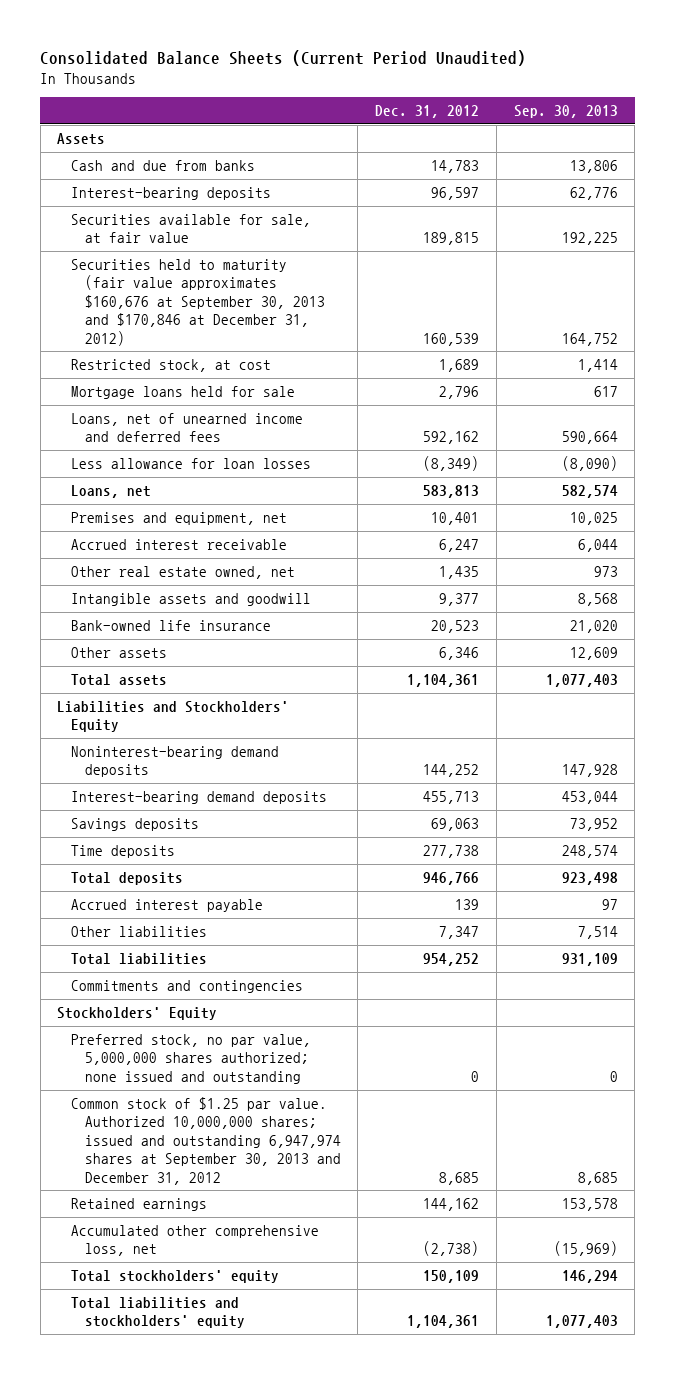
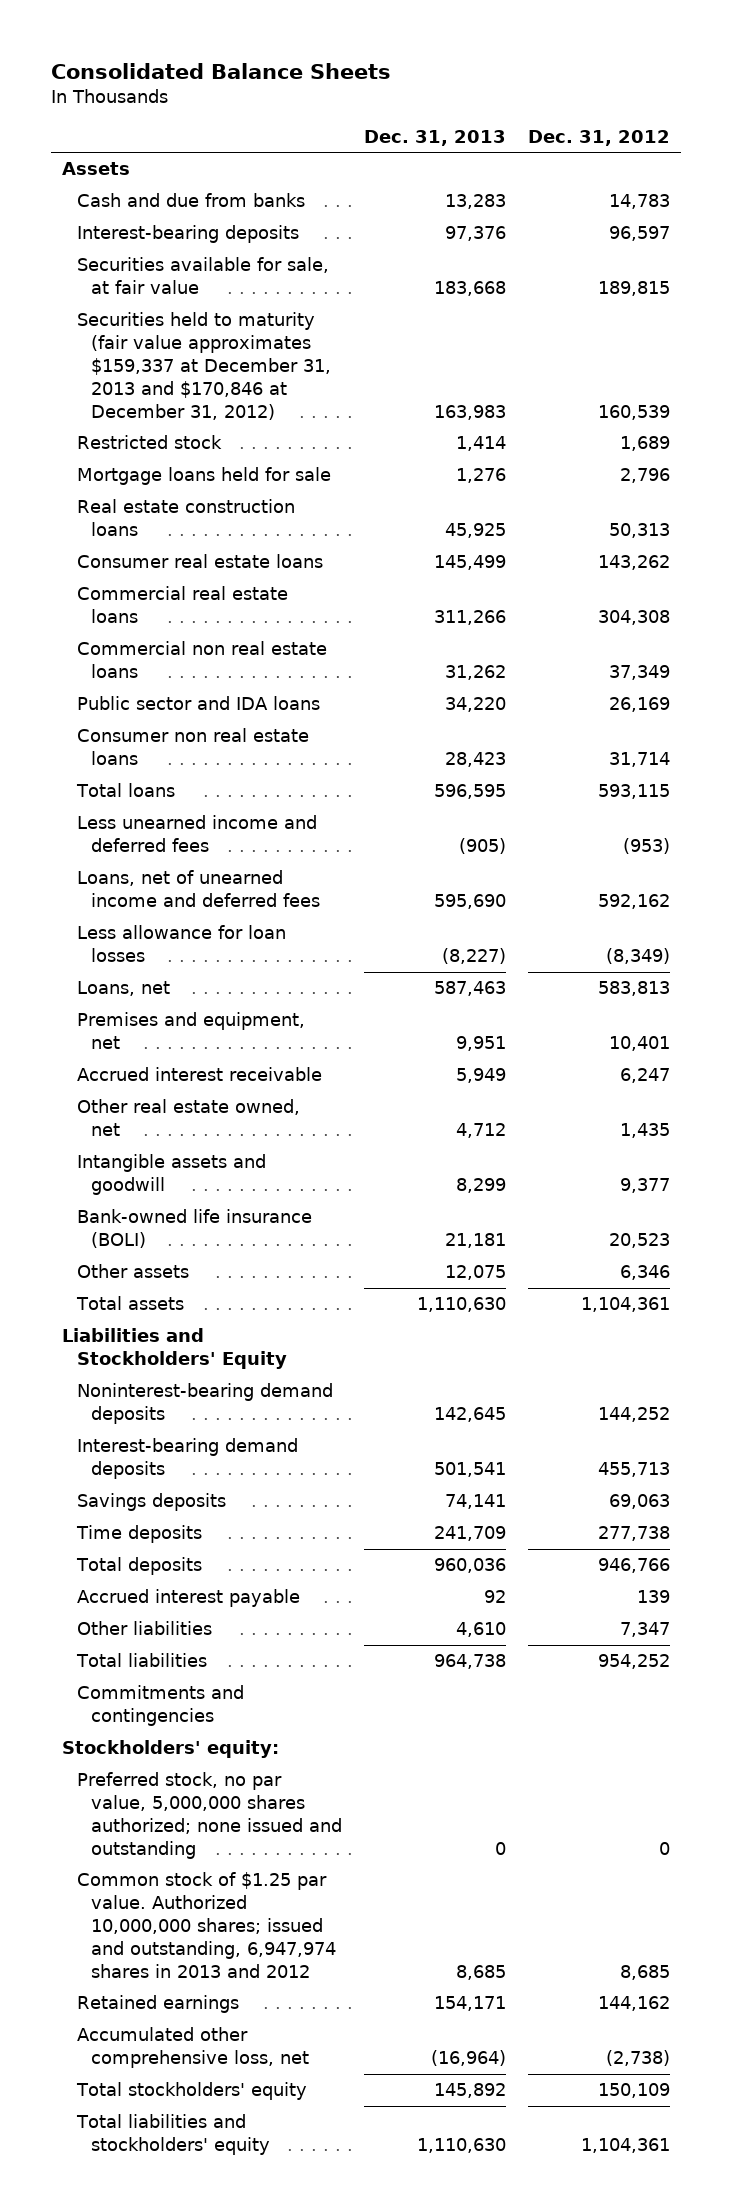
[40,49,527,66] Consolidated Balance Sheets (Current Period Unaudited) -> [50,62,391,79] Consolidated Balance Sheets
[513,105,618,119] Sep. 30, 2013 -> none
none -> [364,129,507,146] Dec. 31, 2013
[71,258,325,346] Securities held to maturity (fair value approximates $160,676 at September 30, 2013 and $170,846 at December 31, 2012) -> [76,312,332,421] Securities held to maturity (fair value approximates $159,337 at December 31, 2013 and $170,846 at December 31, 2012)
[71,358,272,372] Restricted stock, at cost -> [76,435,222,450] Restricted stock
none -> [76,499,295,537] Real estate construction loans
none -> [76,554,323,569] Consumer real estate loans
none -> [76,586,288,624] Commercial real estate loans
none -> [76,641,327,679] Commercial non real estate loans
none -> [76,696,320,711] Public sector and IDA loans
none -> [76,728,309,766] Consumer non real estate loans
none -> [75,783,175,798] Total loans
none -> [76,815,317,853] Less unearned income and deferred fees
[71,619,272,631] Bank-owned life insurance -> [76,1209,312,1249] Bank-owned life insurance (BOLI)
[57,1006,218,1020] Stockholders' Equity -> [61,1740,279,1759] Stockholders' equity:
[71,1096,341,1185] Common stock of $1.25 par value. Authorized 10,000,000 shares; issued and outstanding 6,947,974 shares at September 30, 2013 and December 31, 2012 -> [76,1872,337,1979] Common stock of $1.25 par value. Authorized 10,000,000 shares; issued and outstanding, 6,947,974 shares in 2013 and 2012

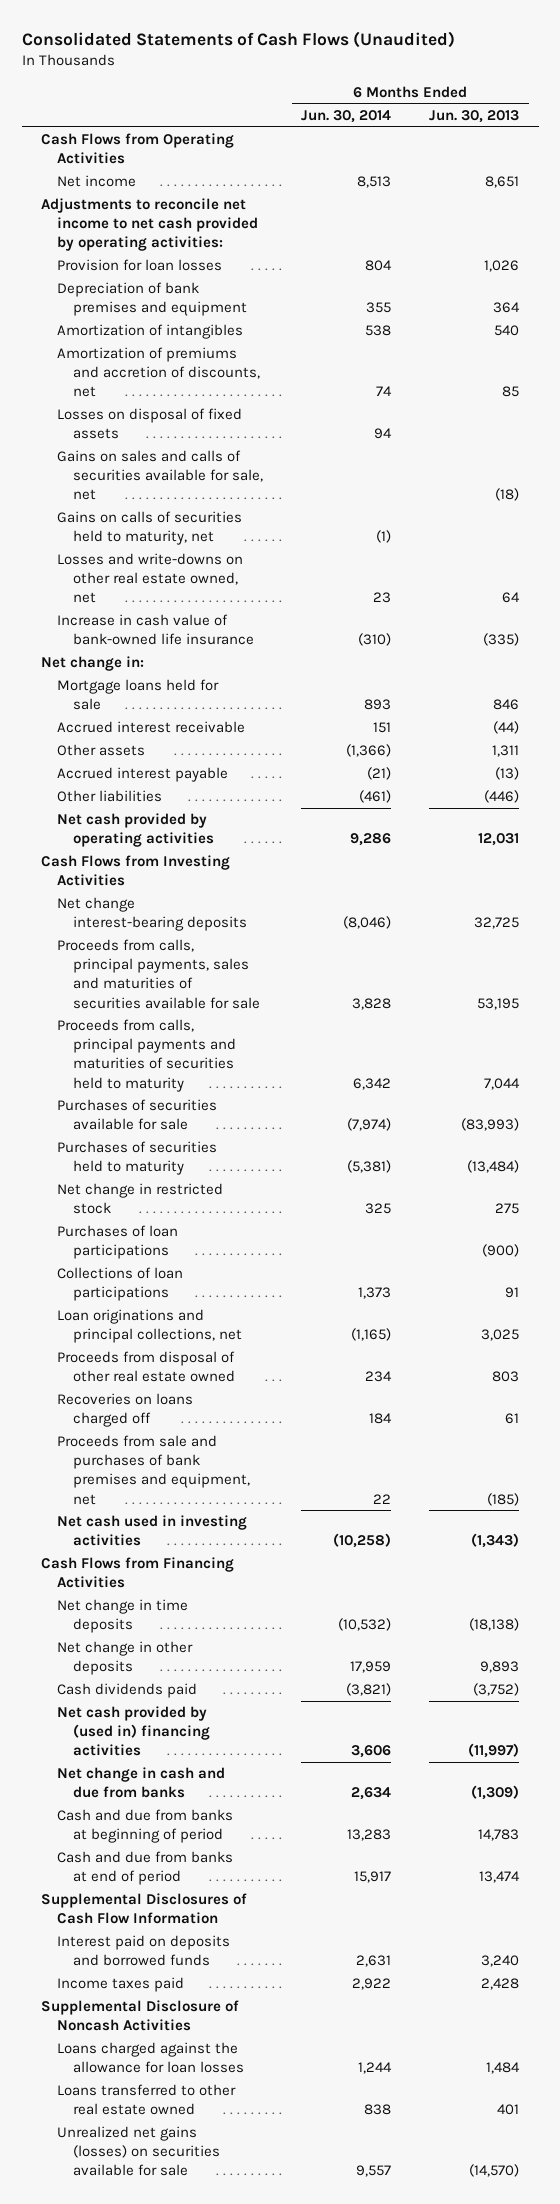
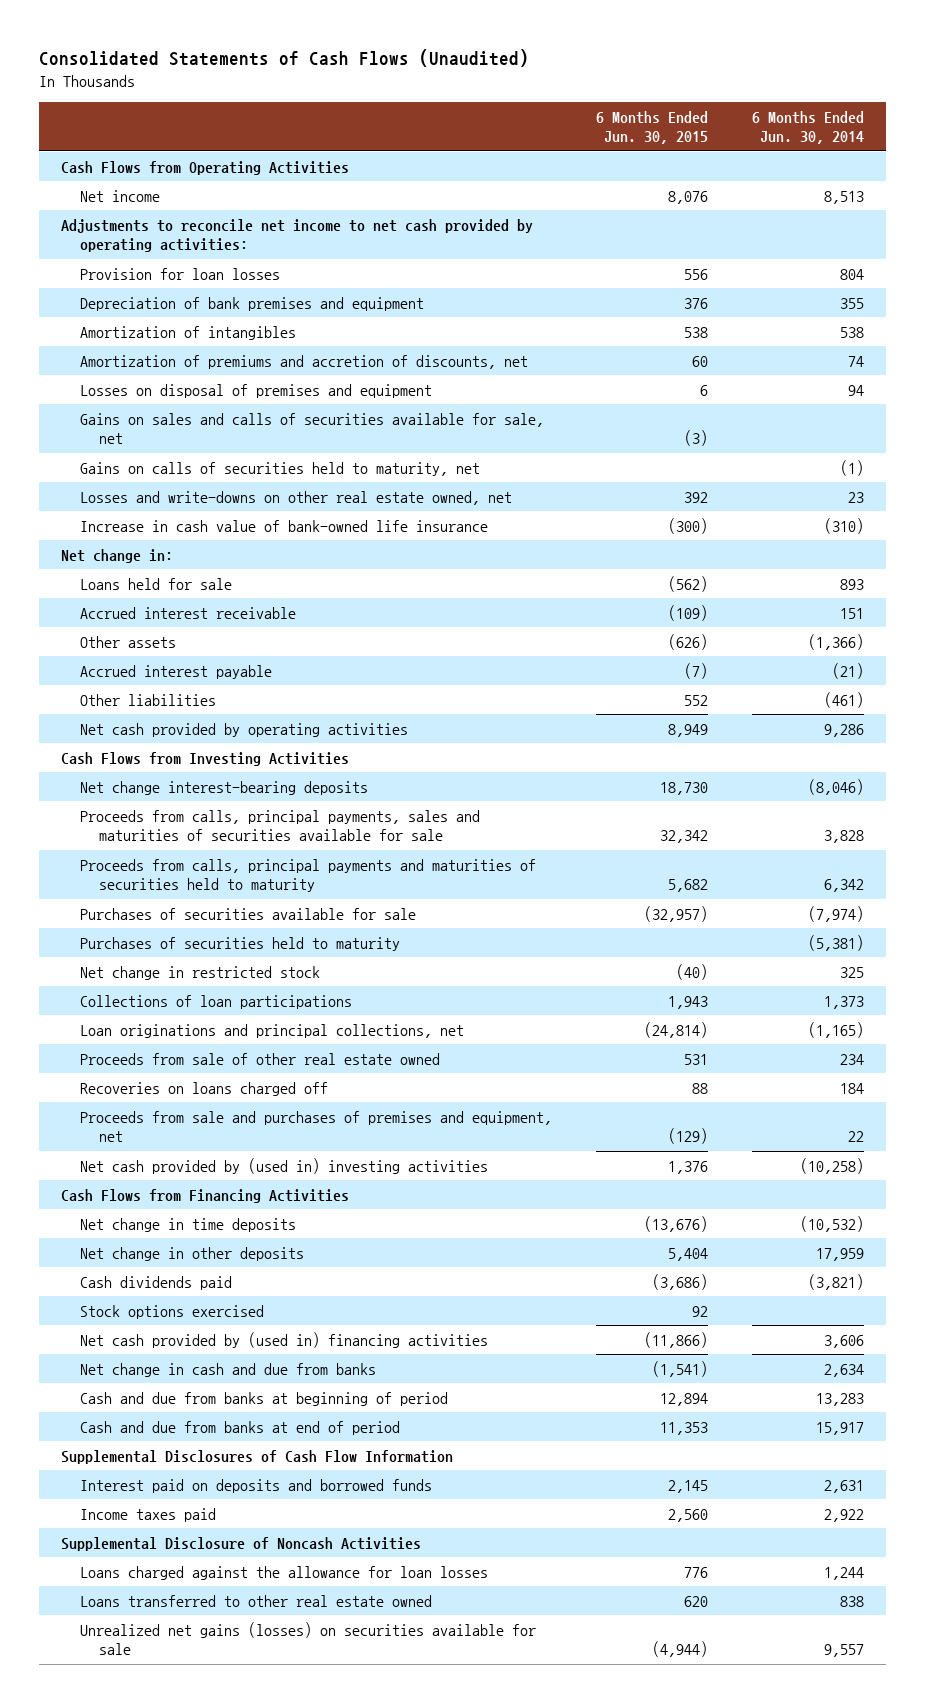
[429,109,520,123] Jun. 30, 2013 -> none
none -> [595,110,708,145] 6 Months Ended Jun. 30, 2015
[56,408,242,440] Losses on disposal of fixed assets -> [79,383,432,398] Losses on disposal of premises and equipment
[56,679,219,711] Mortgage loans held for sale -> [79,577,232,590] Loans held for sale
[56,1225,178,1260] Purchases of loan participations -> none
[56,1351,235,1383] Proceeds from disposal of other real estate owned -> [79,1052,440,1065] Proceeds from sale of other real estate owned
[56,1435,250,1505] Proceeds from sale and purchases of bank premises and equipment, net -> [79,1110,552,1143] Proceeds from sale and purchases of premises and equipment, net
[56,1515,247,1547] Net cash used in investing activities -> [79,1157,488,1174] Net cash provided by (used in) investing activities
none -> [79,1304,264,1319] Stock options exercised

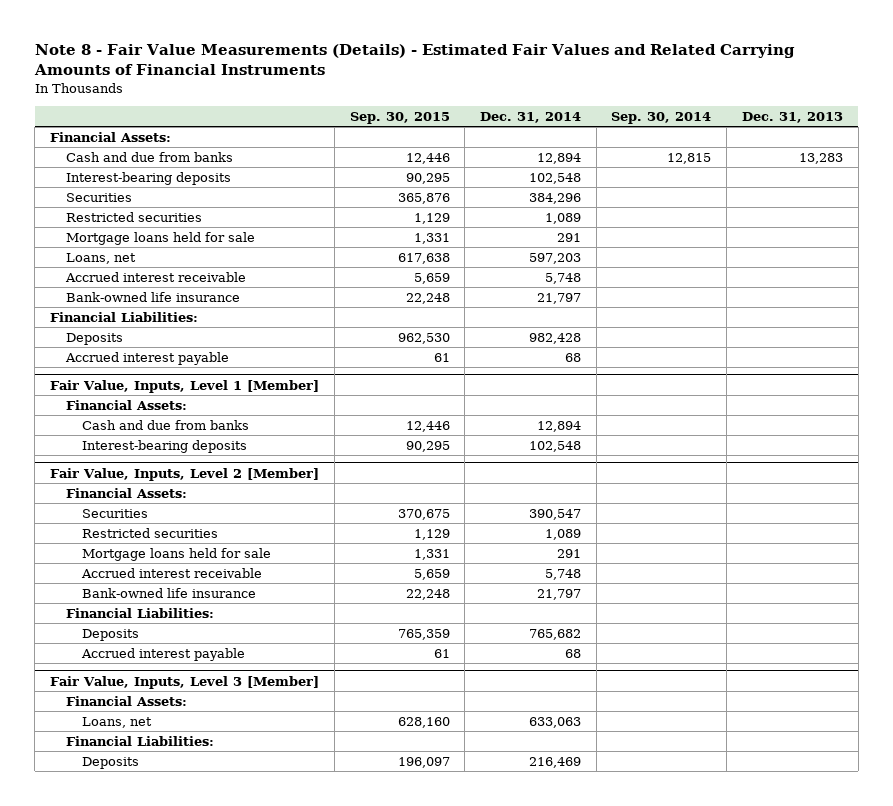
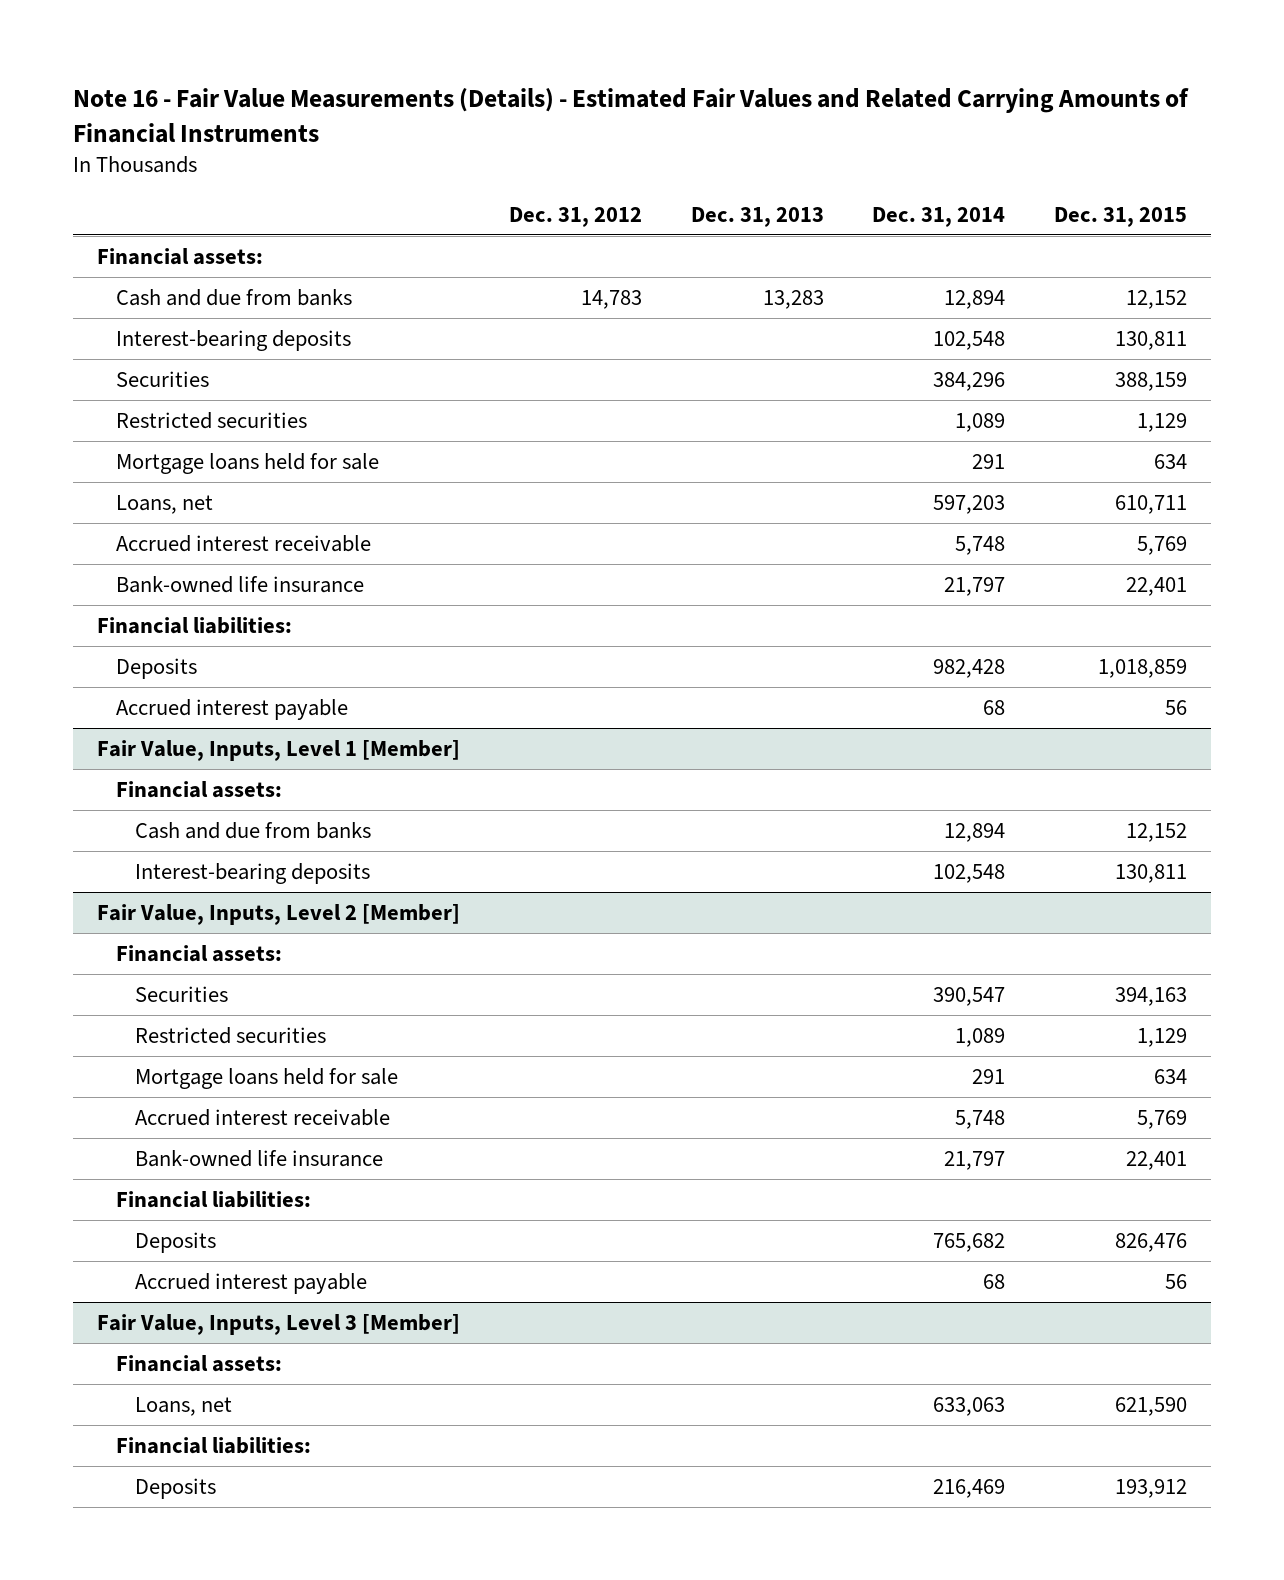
[33,44,795,76] Note 8 - Fair Value Measurements (Details) - Estimated Fair Values and Related Carrying Amounts of Financial Instruments -> [72,88,1189,143] Note 16 - Fair Value Measurements (Details) - Estimated Fair Values and Related Carrying Amounts of Financial Instruments
[349,111,450,124] Sep. 30, 2015 -> none
[611,111,712,124] Sep. 30, 2014 -> none
none -> [508,206,642,227] Dec. 31, 2012
none -> [1054,206,1188,227] Dec. 31, 2015
[50,131,172,142] Financial Assets: -> [97,247,264,265] Financial assets:
[50,311,199,322] Financial Liabilities: -> [97,616,293,634] Financial liabilities:
[66,399,188,410] Financial Assets: -> [115,780,282,798] Financial assets:
[66,487,188,498] Financial Assets: -> [115,944,282,962] Financial assets:
[66,607,215,618] Financial Liabilities: -> [115,1190,311,1208] Financial liabilities:
[66,695,188,706] Financial Assets: -> [115,1354,282,1372] Financial assets:
[66,735,215,746] Financial Liabilities: -> [115,1436,311,1454] Financial liabilities:

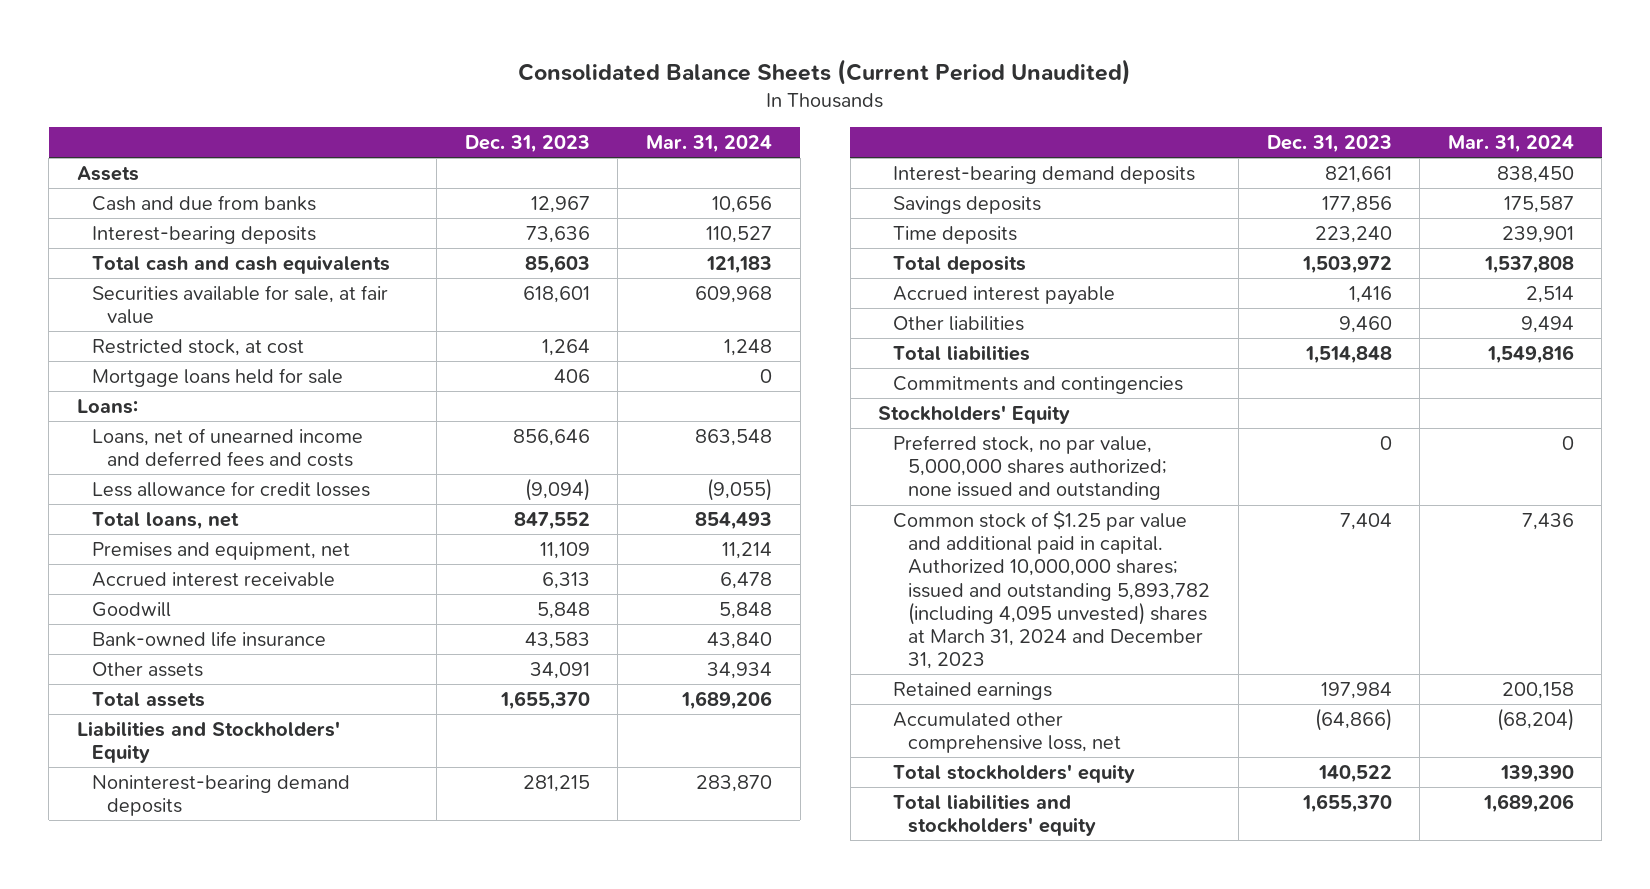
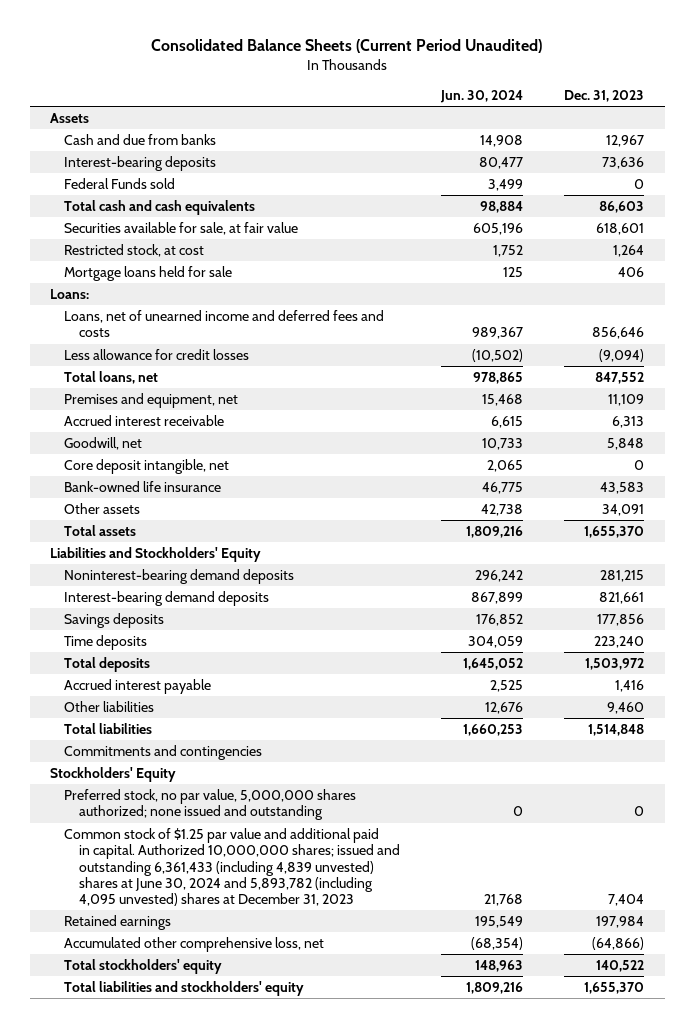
[646,134,773,153] Mar. 31, 2024 -> none
none -> [439,89,523,103] Jun. 30, 2024
none -> [64,178,176,190] Federal Funds sold
[524,254,590,274] 85,603 -> [598,201,644,214] 86,603
[91,601,171,617] Goodwill -> [64,437,143,451] Goodwill, net
none -> [64,459,230,475] Core deposit intangible, net
[893,509,1211,670] Common stock of $1.25 par value and additional paid in capital. Authorized 10,000,000 shares; issued and outstanding 5,893,782 (including 4,095 unvested) shares at March 31, 2024 and December 31, 2023 -> [64,828,400,907] Common stock of $1.25 par value and additional paid in capital. Authorized 10,000,000 shares; issued and outstanding 6,361,433 (including 4,839 unvested) shares at June 30, 2024 and 5,893,782 (including 4,095 unvested) shares at December 31, 2023

